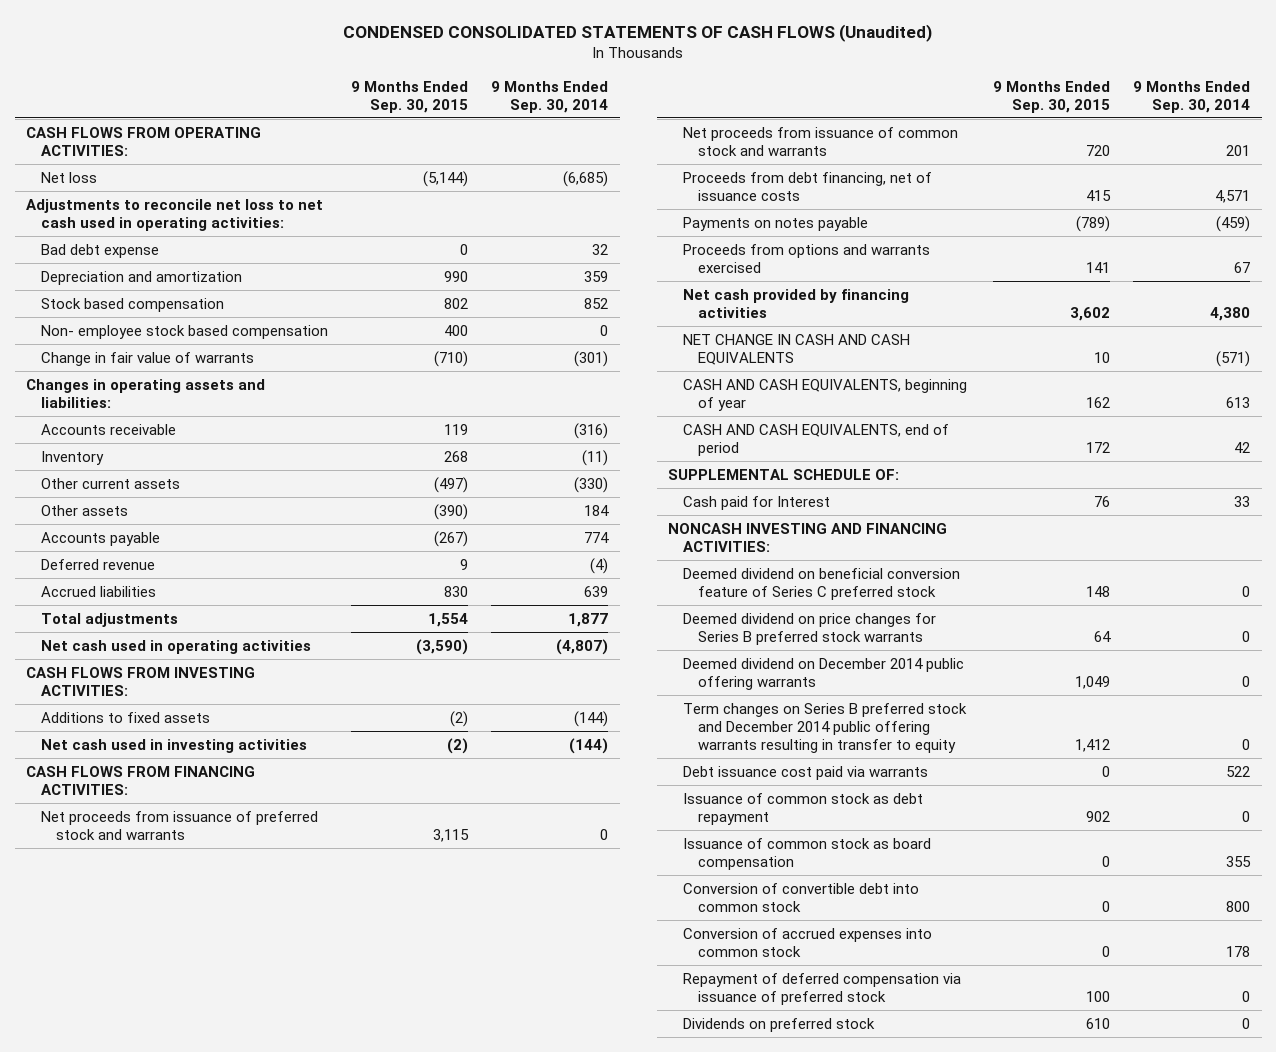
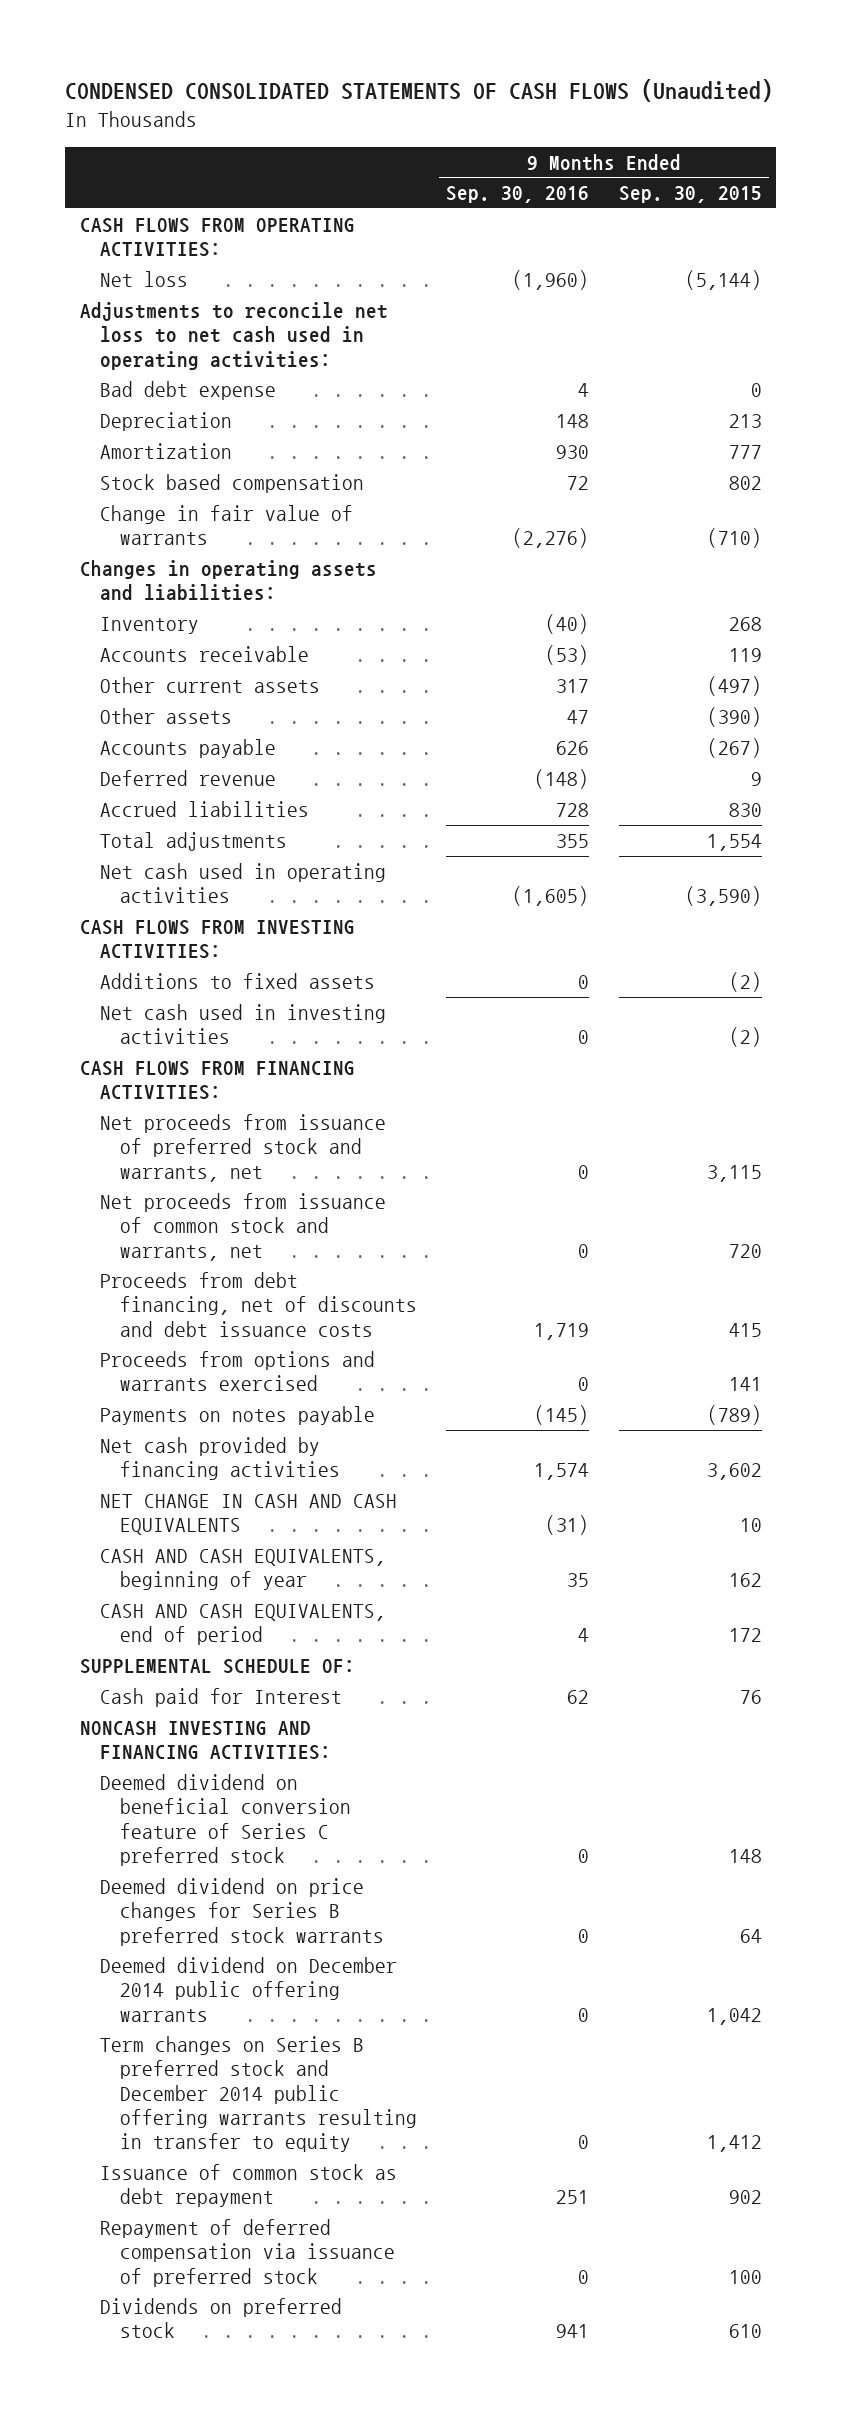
[491,80,609,113] 9 Months Ended Sep. 30, 2014 -> none
none -> [446,186,590,204] Sep. 30, 2016
[41,270,243,285] Depreciation and amortization -> [99,411,232,431] Depreciation
[444,270,469,282] 990 -> [728,413,762,428] 213
none -> [99,442,232,459] Amortization
[41,324,329,339] Non- employee stock based compensation -> none
[41,423,177,435] Accounts receivable -> [99,645,309,662] Accounts receivable
[41,810,319,840] Net proceeds from issuance of preferred stock and warrants -> [99,1113,386,1182] Net proceeds from issuance of preferred stock and warrants, net
[683,126,959,156] Net proceeds from issuance of common stock and warrants -> [99,1192,386,1261] Net proceeds from issuance of common stock and warrants, net
[683,171,933,201] Proceeds from debt financing, net of issuance costs -> [99,1271,417,1337] Proceeds from debt financing, net of discounts and debt issuance costs
[683,216,869,231] Payments on notes payable -> [99,1405,375,1425] Payments on notes payable
[1075,675,1111,689] 1,049 -> [706,2007,762,2025] 1,042
[683,765,929,780] Debt issuance cost paid via warrants -> none
[683,837,932,870] Issuance of common stock as board compensation -> none
[683,882,920,912] Conversion of convertible debt into common stock -> none
[683,927,933,957] Conversion of accrued expenses into common stock -> none

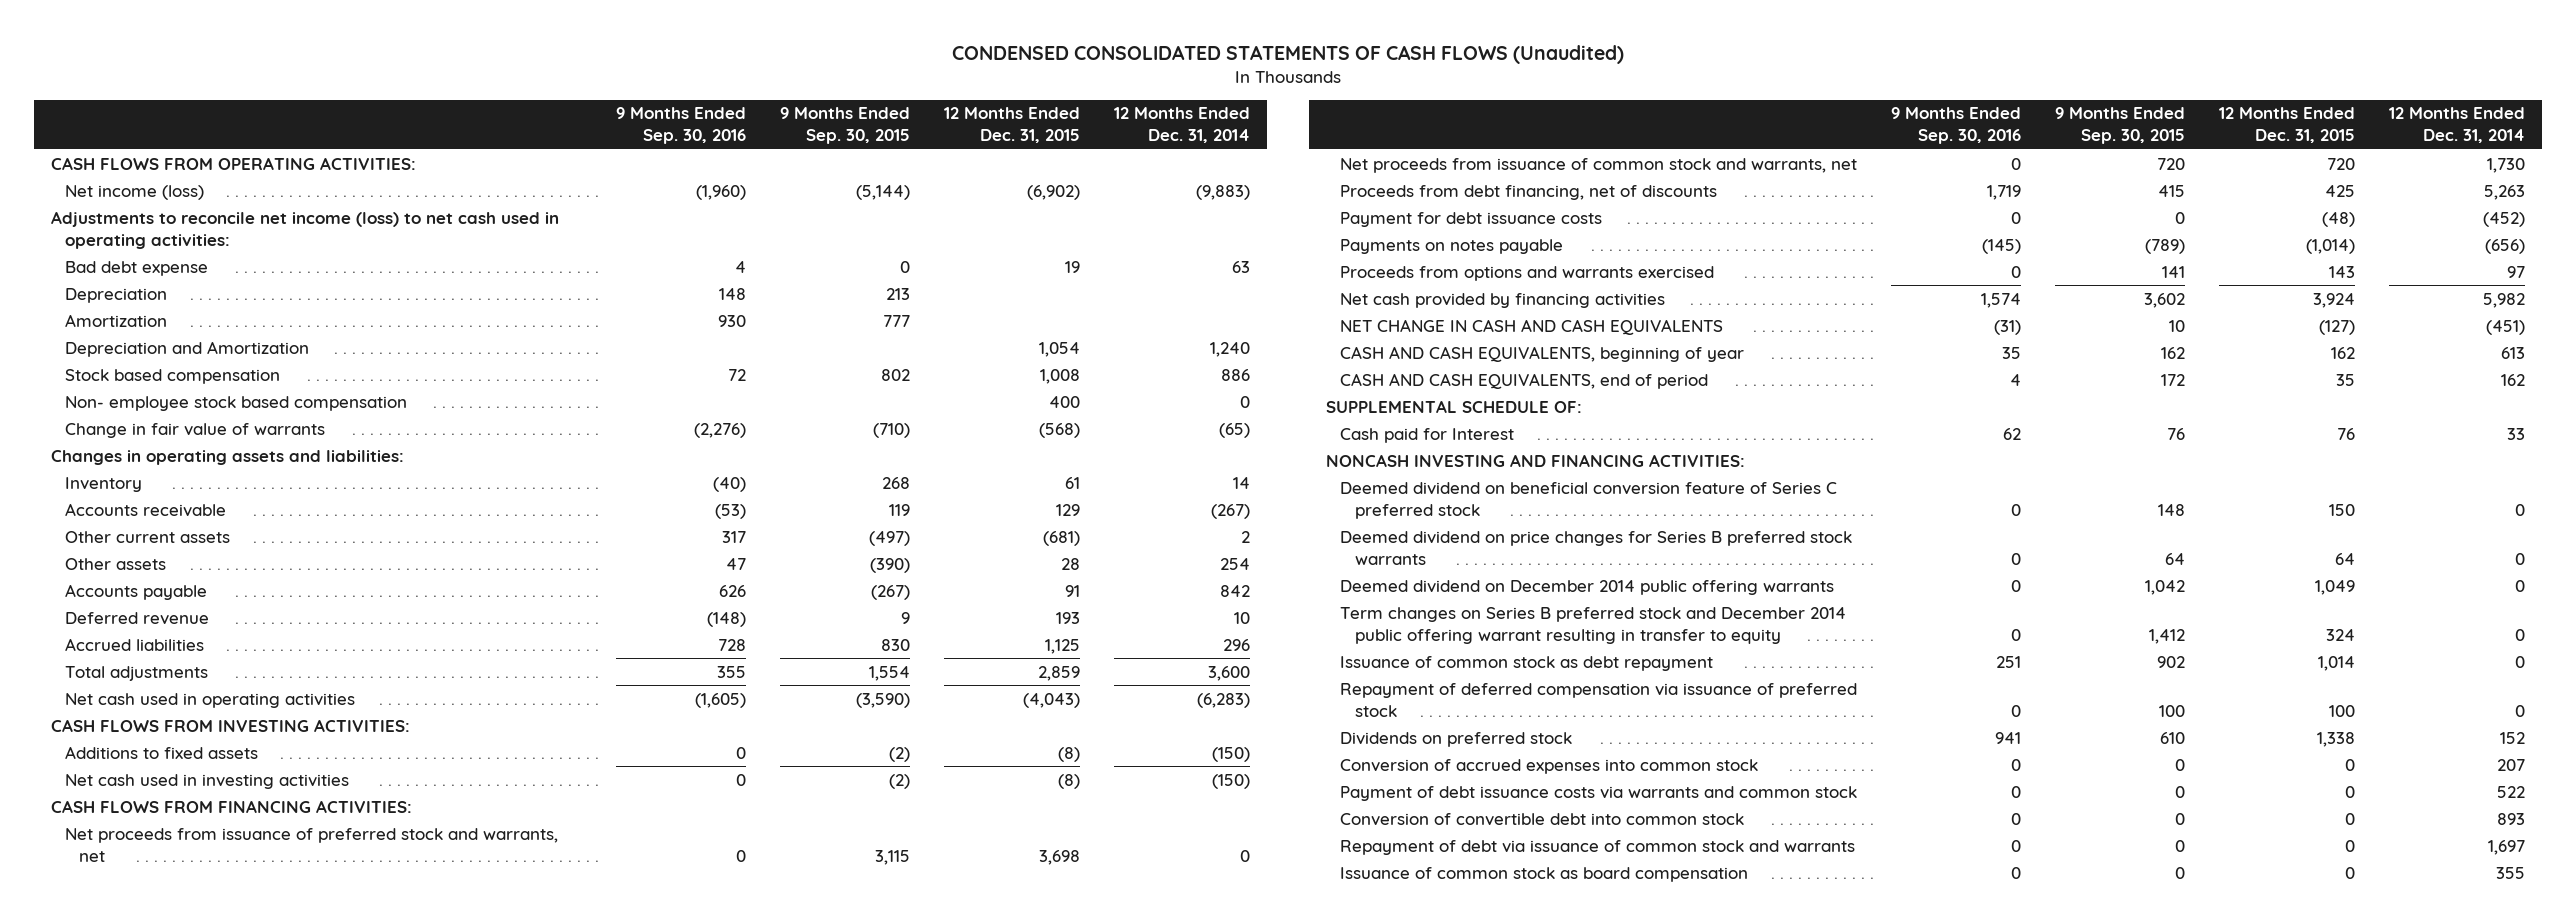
none -> [943,107,1080,144] 12 Months Ended Dec. 31, 2015
none -> [1113,107,1250,144] 12 Months Ended Dec. 31, 2014
[99,270,188,287] Net loss -> [64,184,204,200] Net income (loss)
[79,301,388,370] Adjustments to reconcile net loss to net cash used in operating activities: -> [50,210,559,249] Adjustments to reconcile net income (loss) to net cash used in operating activities:
none -> [64,340,309,357] Depreciation and Amortization
none -> [64,395,407,411] Non- employee stock based compensation
[99,1271,417,1337] Proceeds from debt financing, net of discounts and debt issuance costs -> [1340,184,1718,200] Proceeds from debt financing, net of discounts
none -> [1340,211,1603,227] Payment for debt issuance costs
[99,1350,375,1392] Proceeds from options and warrants exercised -> [1340,265,1715,281] Proceeds from options and warrants exercised
[99,2035,417,2153] Term changes on Series B preferred stock and December 2014 public offering warrants resulting in transfer to equity -> [1340,606,1847,644] Term changes on Series B preferred stock and December 2014 public offering warrant resulting in transfer to equity
none -> [1340,758,1759,774] Conversion of accrued expenses into common stock
none -> [1340,785,1858,801] Payment of debt issuance costs via warrants and common stock
none -> [1340,812,1745,826] Conversion of convertible debt into common stock
none -> [1340,839,1856,855] Repayment of debt via issuance of common stock and warrants
none -> [1340,866,1749,882] Issuance of common stock as board compensation

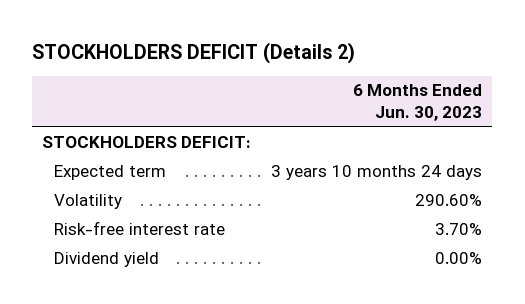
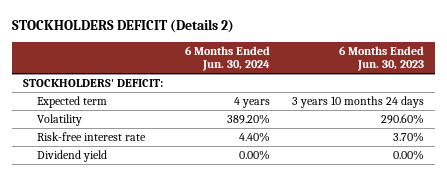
none -> [184,45,270,72] 6 Months Ended Jun. 30, 2024
[42,135,252,148] STOCKHOLDERS DEFICIT: -> [22,78,163,87] STOCKHOLDERS' DEFICIT:

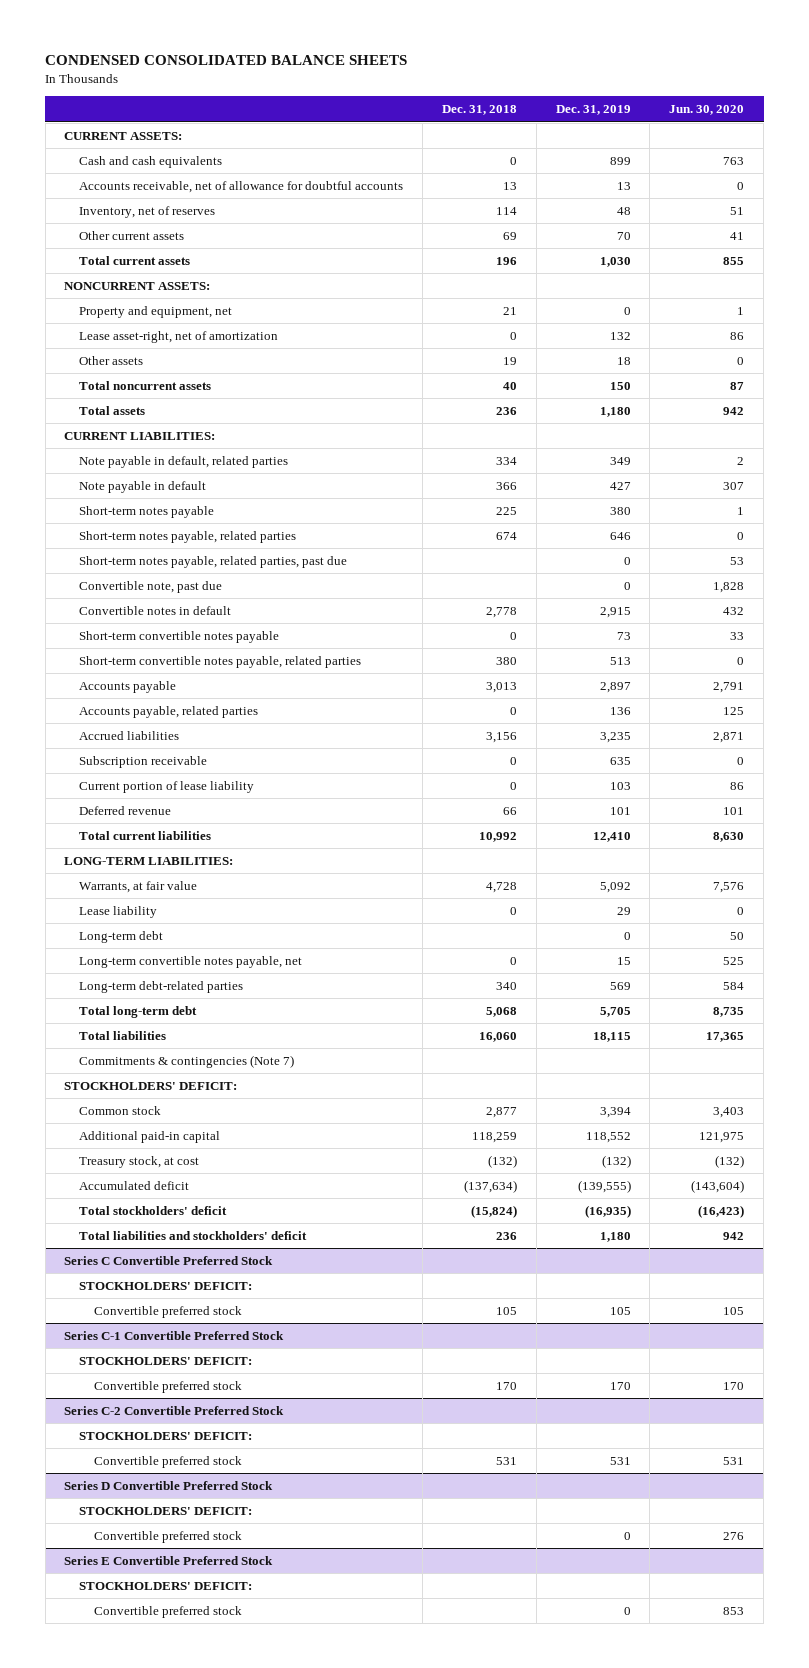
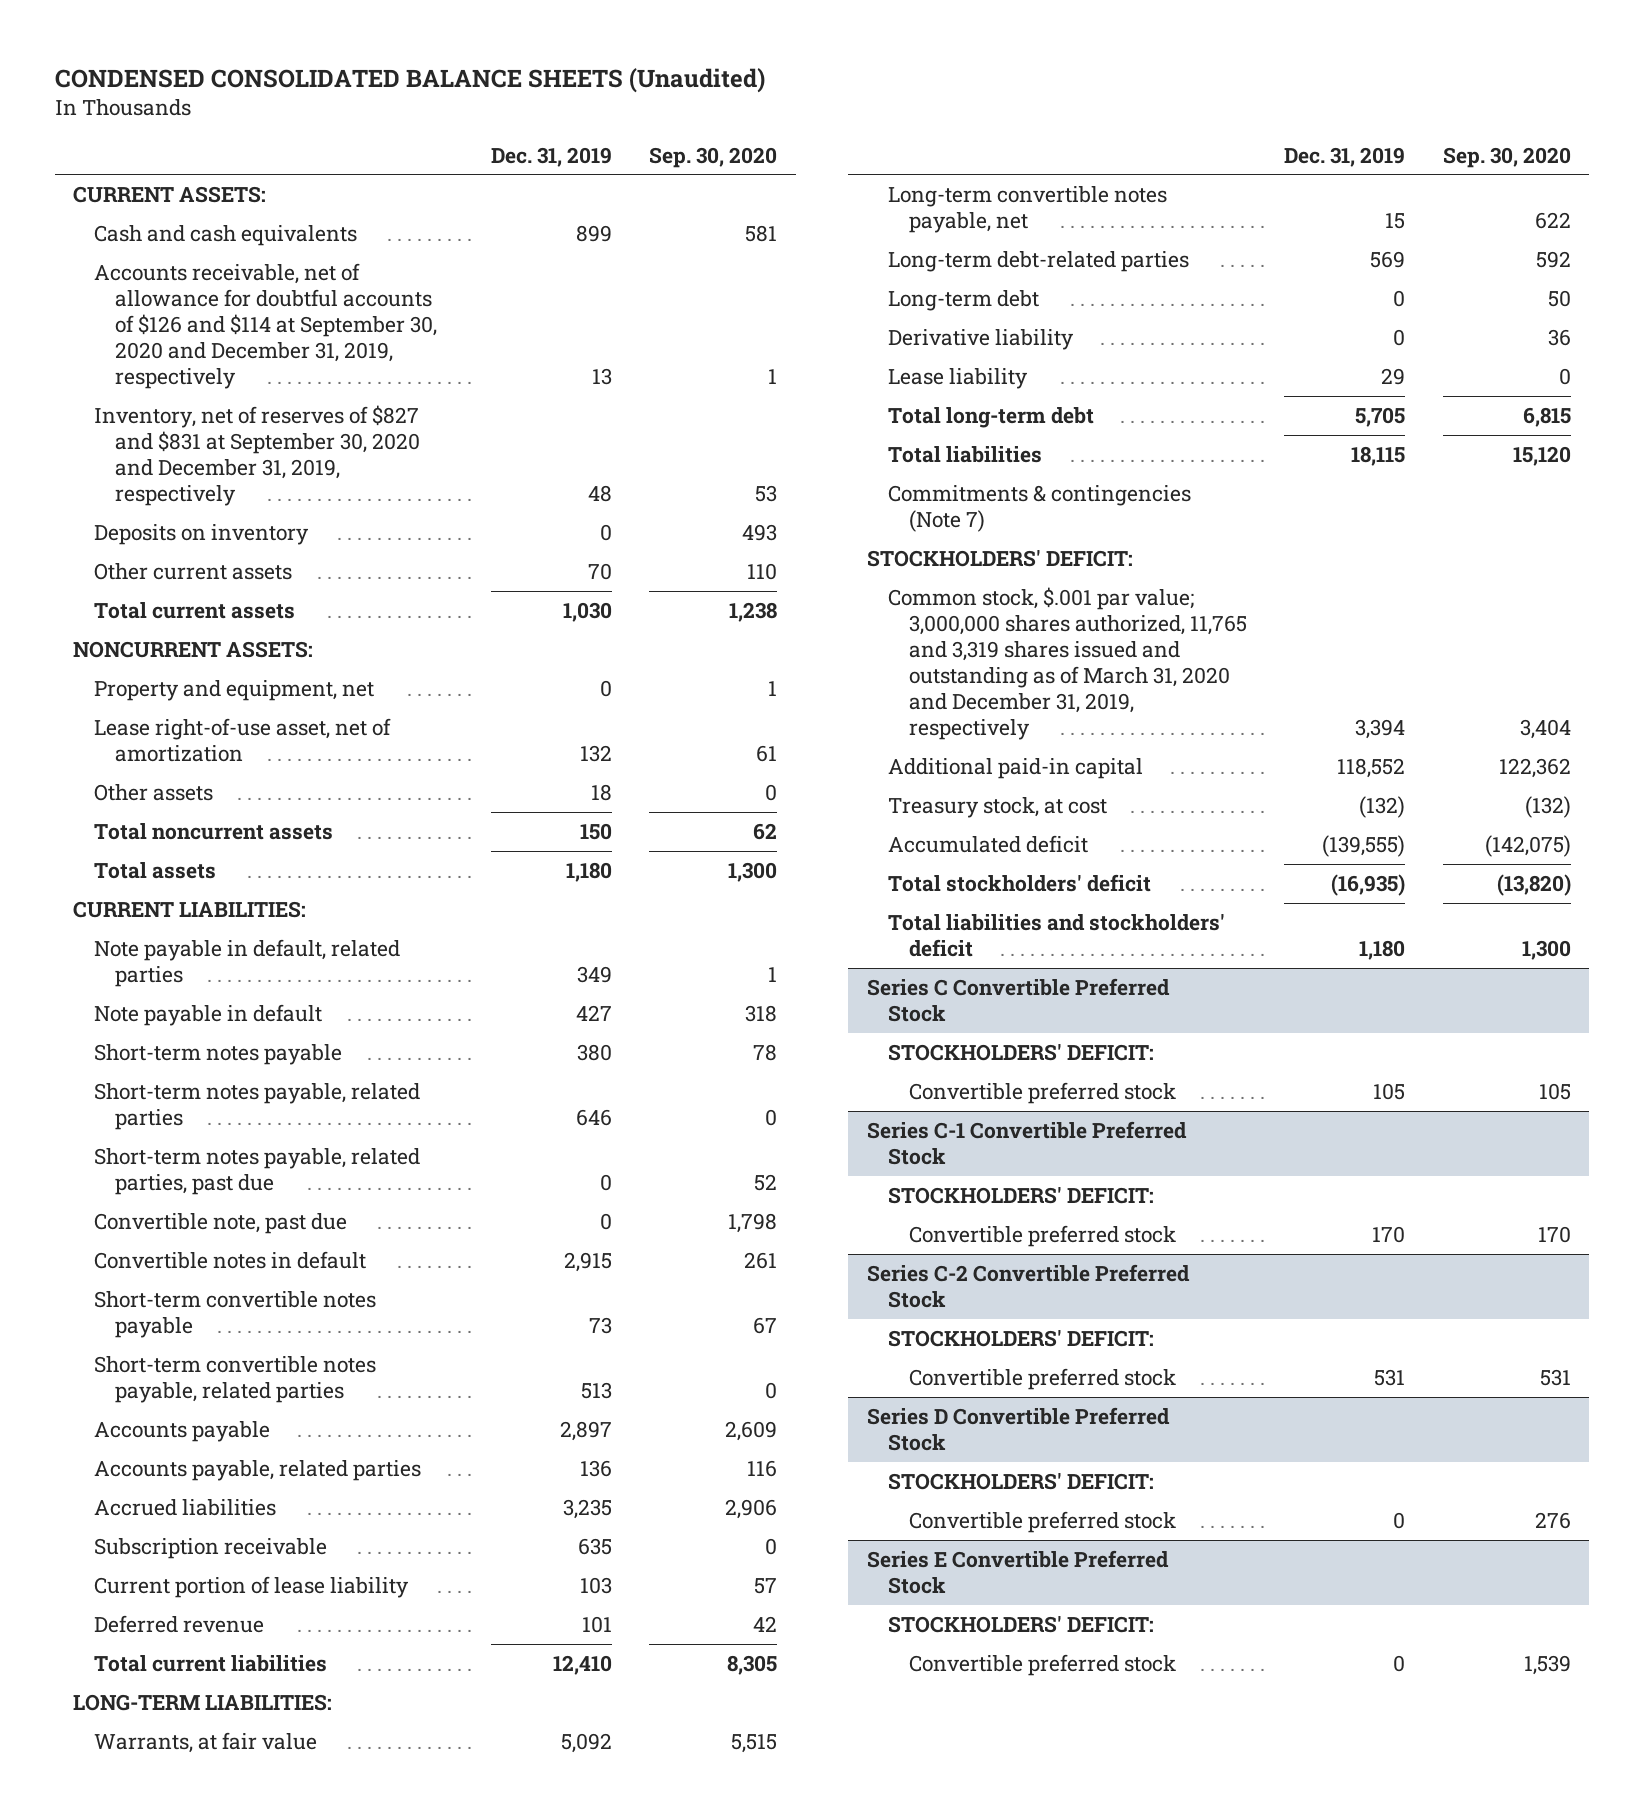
[45,55,408,66] CONDENSED CONSOLIDATED BALANCE SHEETS -> [54,67,765,93] CONDENSED CONSOLIDATED BALANCE SHEETS (Unaudited)
[441,105,517,116] Dec. 31, 2018 -> none
[669,105,745,116] Jun. 30, 2020 -> none
none -> [649,146,778,168] Sep. 30, 2020
[79,180,404,193] Accounts receivable, net of allowance for doubtful accounts -> [94,262,438,389] Accounts receivable, net of allowance for doubtful accounts of $126 and $114 at September 30, 2020 and December 31, 2019, respectively
[79,205,216,218] Inventory, net of reserves -> [94,404,421,506] Inventory, net of reserves of $827 and $831 at September 30, 2020 and December 31, 2019, respectively
none -> [94,523,310,545] Deposits on inventory
[79,330,279,343] Lease asset-right, net of amortization -> [94,717,392,762] Lease right-of-use asset, net of amortization
[79,930,164,943] Long-term debt -> [887,289,1039,311] Long-term debt
none -> [887,328,1074,350] Derivative liability
[79,905,158,918] Lease liability -> [887,367,1028,389] Lease liability
[79,1105,162,1115] Common stock -> [887,586,1247,740] Common stock, $.001 par value; 3,000,000 shares authorized, 11,765 and 3,319 shares issued and outstanding as of March 31, 2020 and December 31, 2019, respectively

